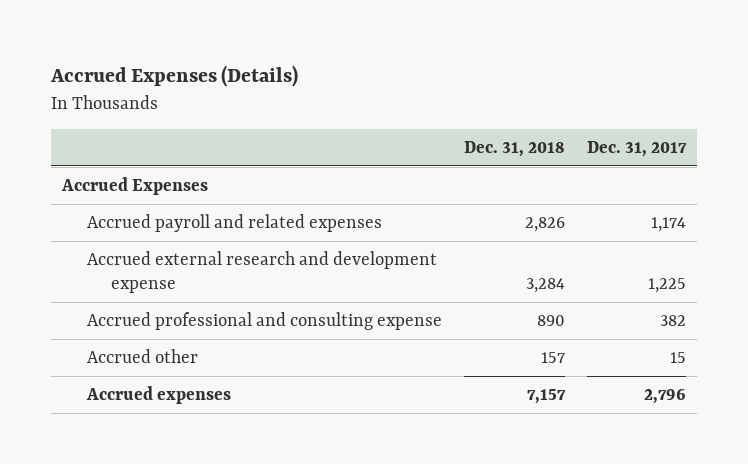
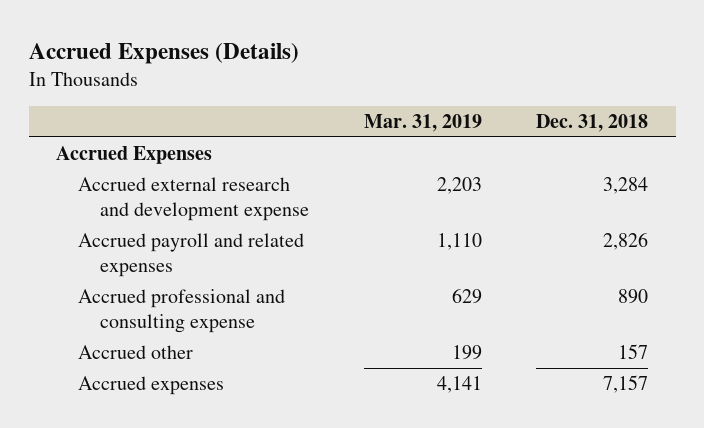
[586,140,687,157] Dec. 31, 2017 -> none
none -> [363,113,482,132] Mar. 31, 2019
[86,214,382,233] Accrued payroll and related expenses -> [77,232,304,278] Accrued payroll and related expenses

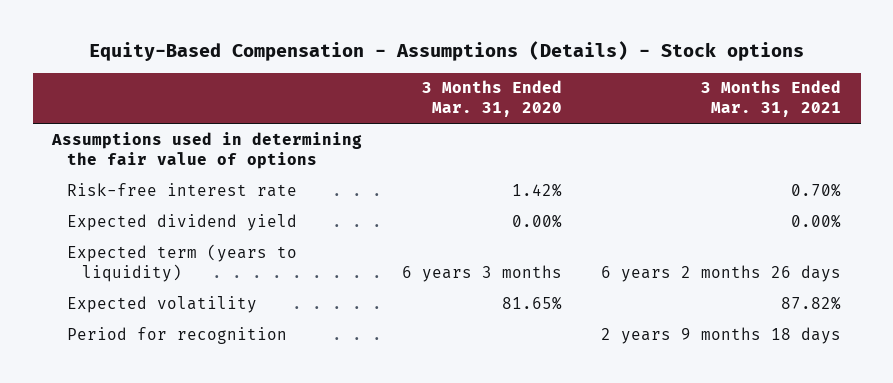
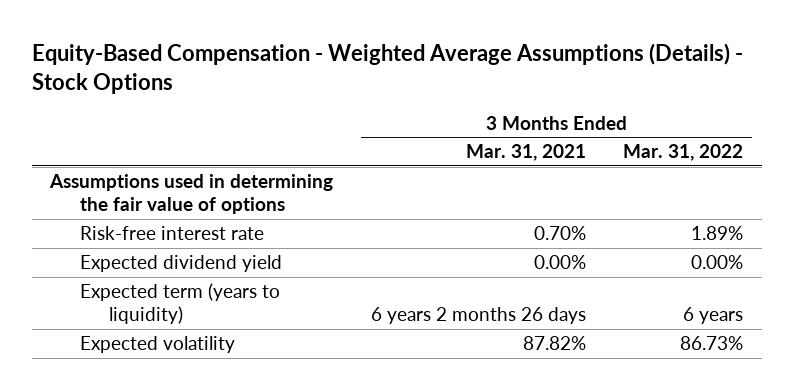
[88,40,804,61] Equity-Based Compensation - Assumptions (Details) - Stock options -> [31,42,743,94] Equity-Based Compensation - Weighted Average Assumptions (Details) - Stock Options
[421,80,562,118] 3 Months Ended Mar. 31, 2020 -> none
none -> [622,144,743,162] Mar. 31, 2022
[67,326,288,344] Period for recognition -> none

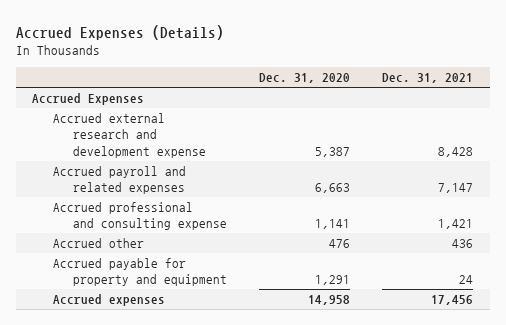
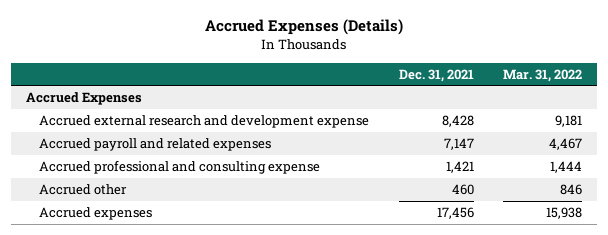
[259,73,351,84] Dec. 31, 2020 -> none
none -> [503,68,583,82] Mar. 31, 2022
[52,258,228,287] Accrued payable for property and equipment -> none
[452,239,474,249] 436 -> [451,184,474,196] 460

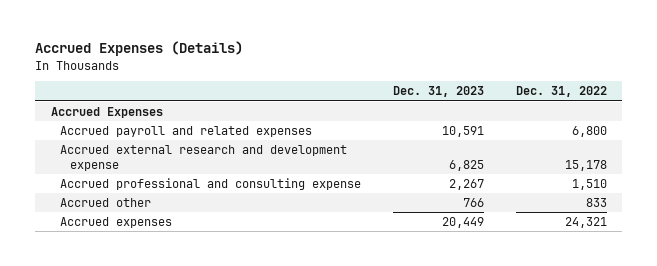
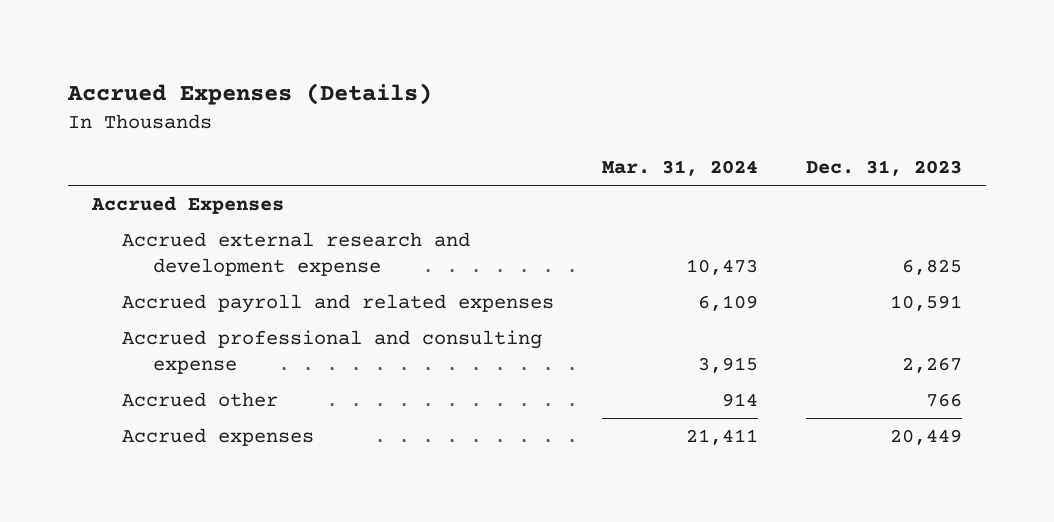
[515,86,607,98] Dec. 31, 2022 -> none
none -> [601,159,758,176] Mar. 31, 2024
[60,125,313,137] Accrued payroll and related expenses -> [122,294,555,314] Accrued payroll and related expenses

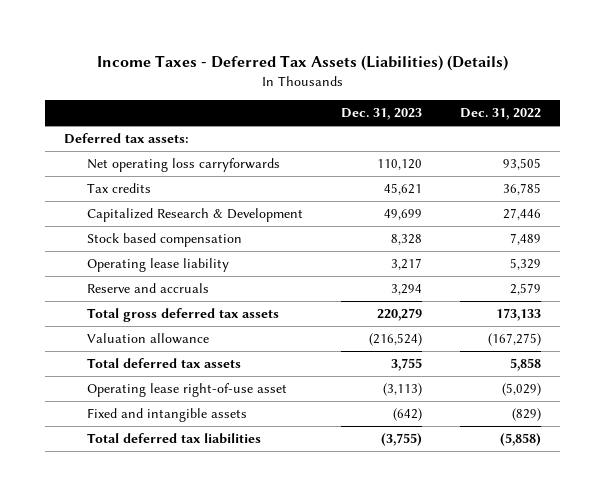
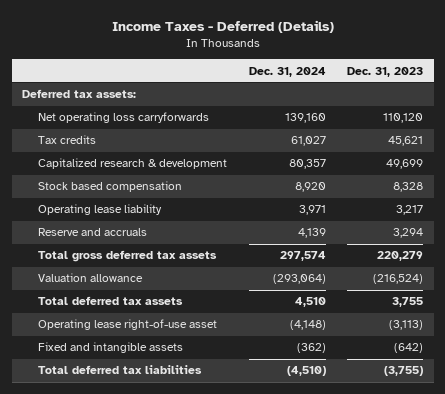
[96,55,508,72] Income Taxes - Deferred Tax Assets (Liabilities) (Details) -> [111,19,334,33] Income Taxes - Deferred (Details)
[459,108,541,121] Dec. 31, 2022 -> none
none -> [248,66,326,77] Dec. 31, 2024
[86,208,303,223] Capitalized Research & Development -> [38,158,228,170] Capitalized research & development

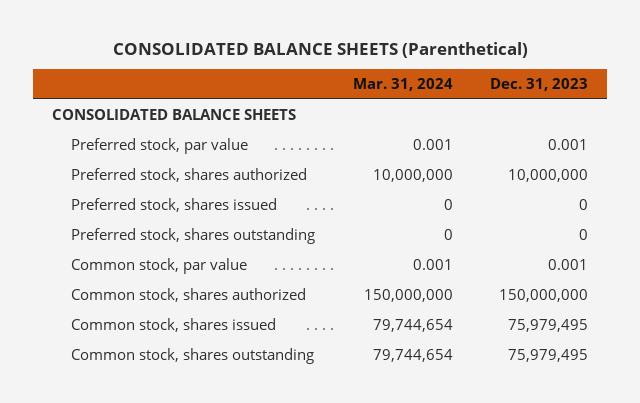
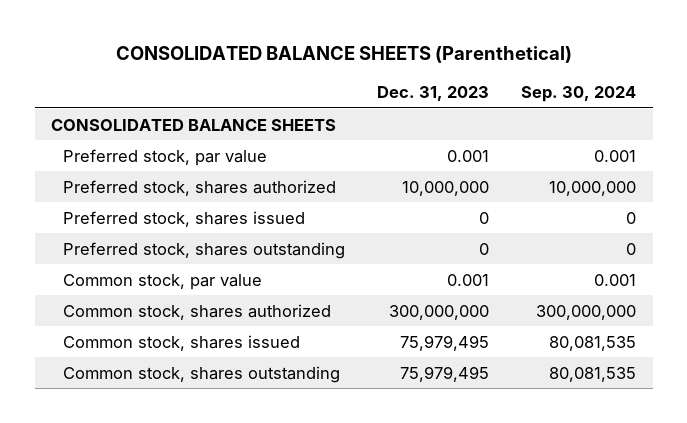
[352,78,453,92] Mar. 31, 2024 -> none
none -> [521,86,637,103] Sep. 30, 2024
[499,288,589,302] 150,000,000 -> [389,304,490,320] 300,000,000

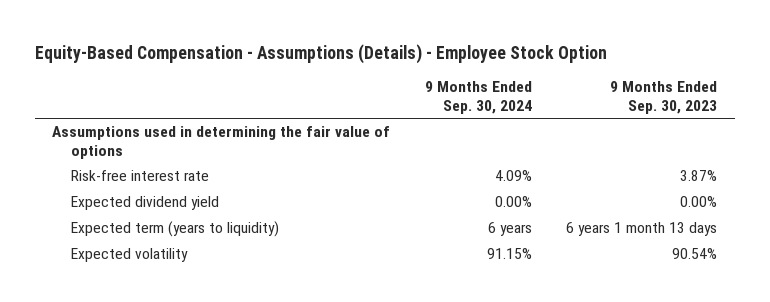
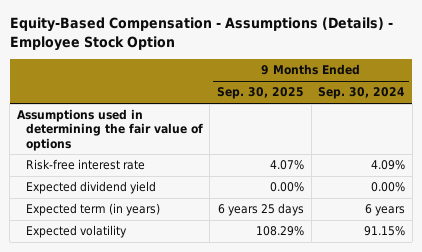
[610,81,718,114] 9 Months Ended Sep. 30, 2023 -> none
none -> [216,87,304,100] Sep. 30, 2025
[70,221,279,238] Expected term (years to liquidity) -> [25,203,160,217] Expected term (in years)

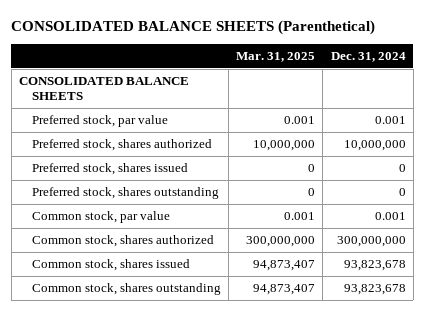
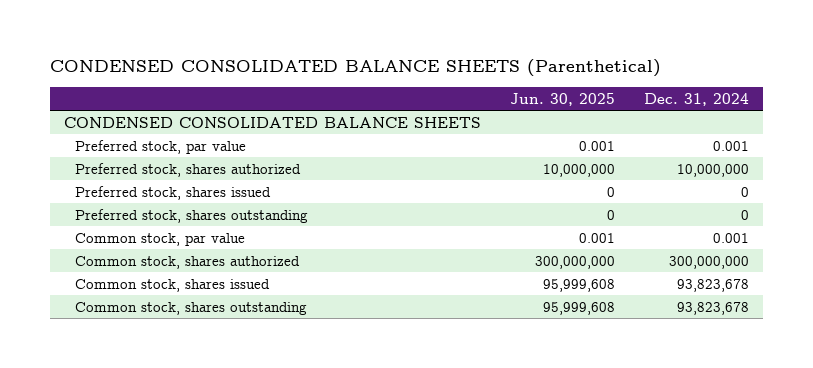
[11,20,376,36] CONSOLIDATED BALANCE SHEETS (Parenthetical) -> [49,59,661,78] CONDENSED CONSOLIDATED BALANCE SHEETS (Parenthetical)
[236,52,316,63] Mar. 31, 2025 -> none
none -> [509,92,615,106] Jun. 30, 2025
[19,76,190,101] CONSOLIDATED BALANCE SHEETS -> [64,116,482,128] CONDENSED CONSOLIDATED BALANCE SHEETS

